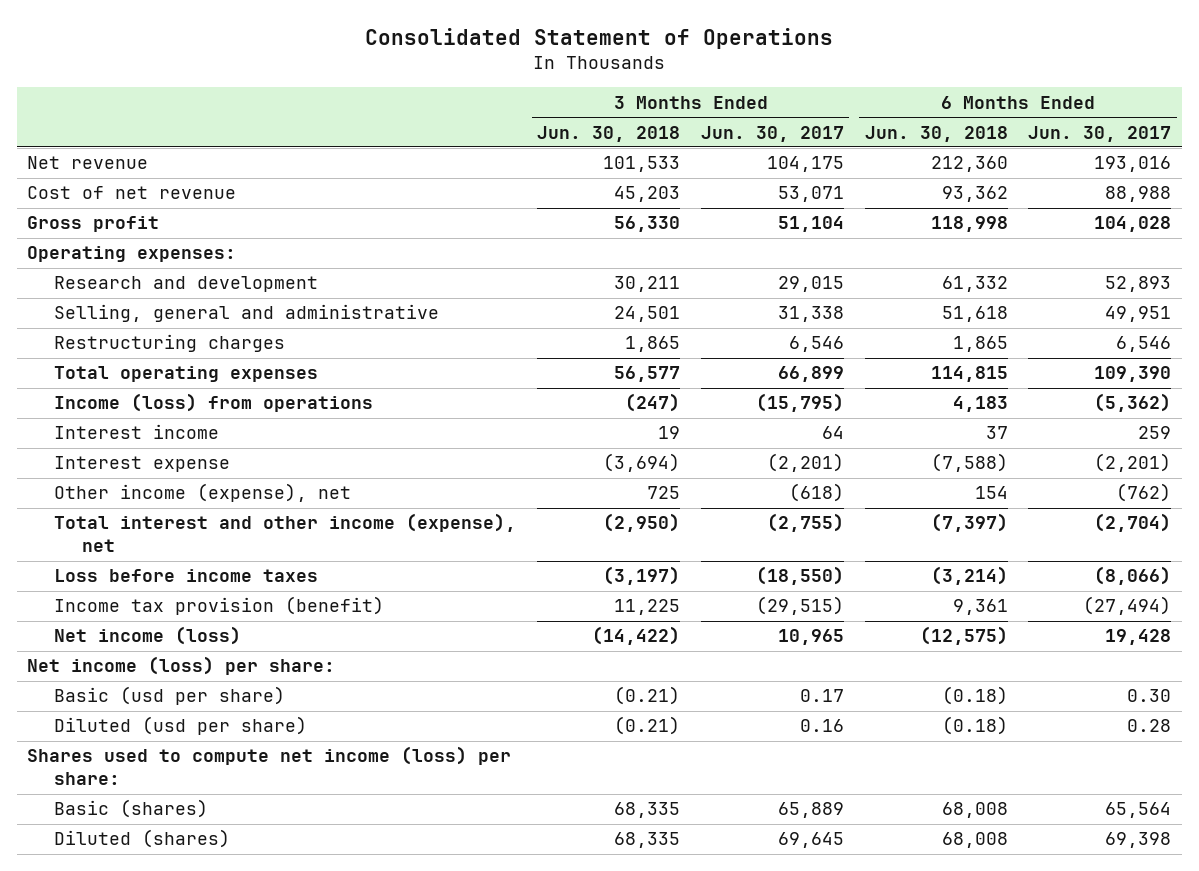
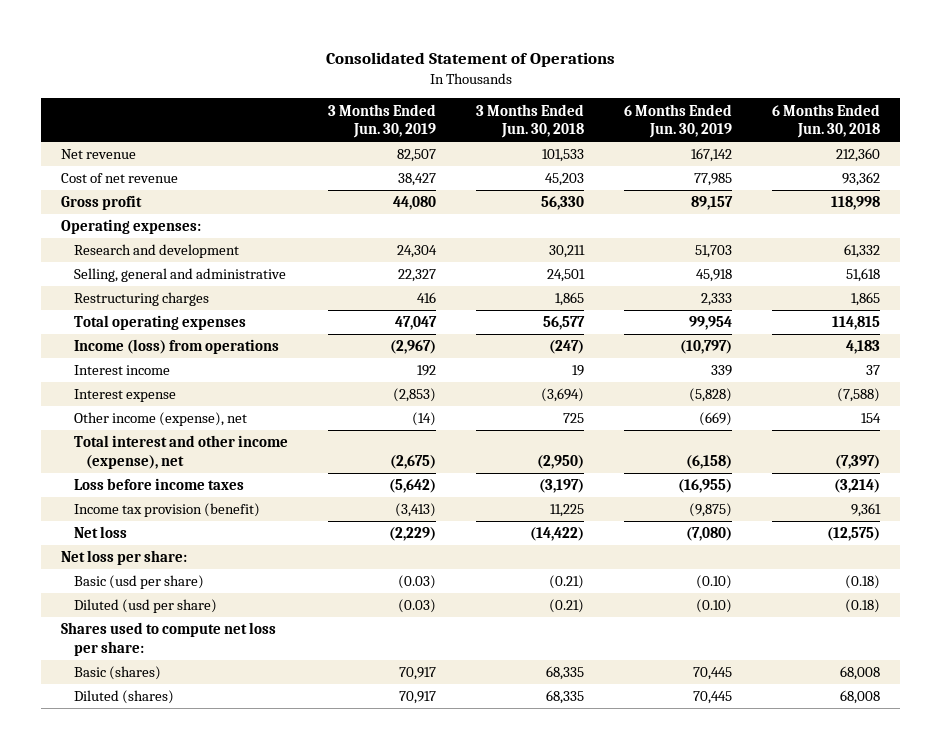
[700,125,844,142] Jun. 30, 2017 -> none
[1028,125,1172,142] Jun. 30, 2017 -> none
none -> [327,103,436,139] 3 Months Ended Jun. 30, 2019
none -> [623,103,732,139] 6 Months Ended Jun. 30, 2019
[54,626,242,646] Net income (loss) -> [73,526,127,539] Net loss
[27,656,336,676] Net income (loss) per share: -> [61,550,188,566] Net loss per share:
[27,746,512,786] Shares used to compute net income (loss) per share: -> [61,622,277,656] Shares used to compute net loss per share:

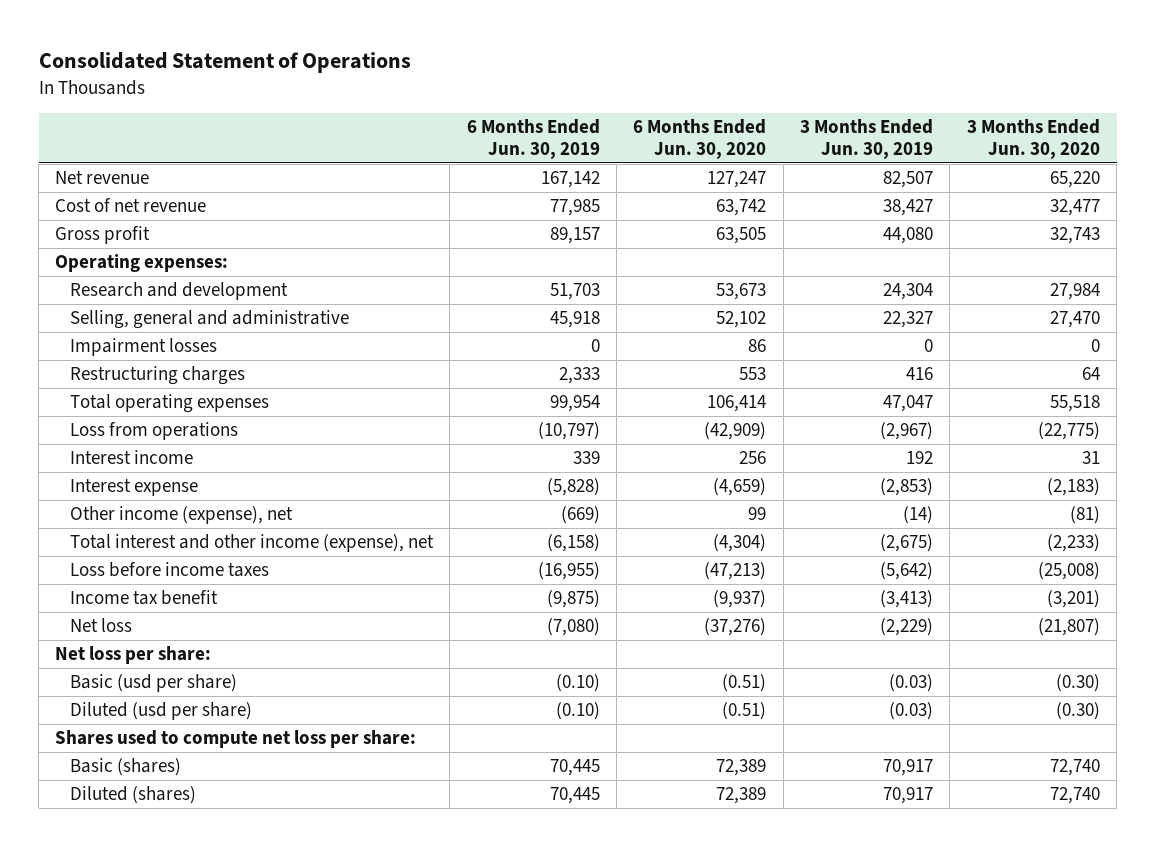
[475,103,584,139] 3 Months Ended Jun. 30, 2018 -> none
[771,103,880,139] 6 Months Ended Jun. 30, 2018 -> none
none -> [633,118,767,160] 6 Months Ended Jun. 30, 2020
none -> [966,118,1100,160] 3 Months Ended Jun. 30, 2020
none -> [69,338,217,357] Impairment losses
[73,339,279,355] Income (loss) from operations -> [69,422,238,441] Loss from operations
[73,503,260,518] Income tax provision (benefit) -> [69,590,218,606] Income tax benefit

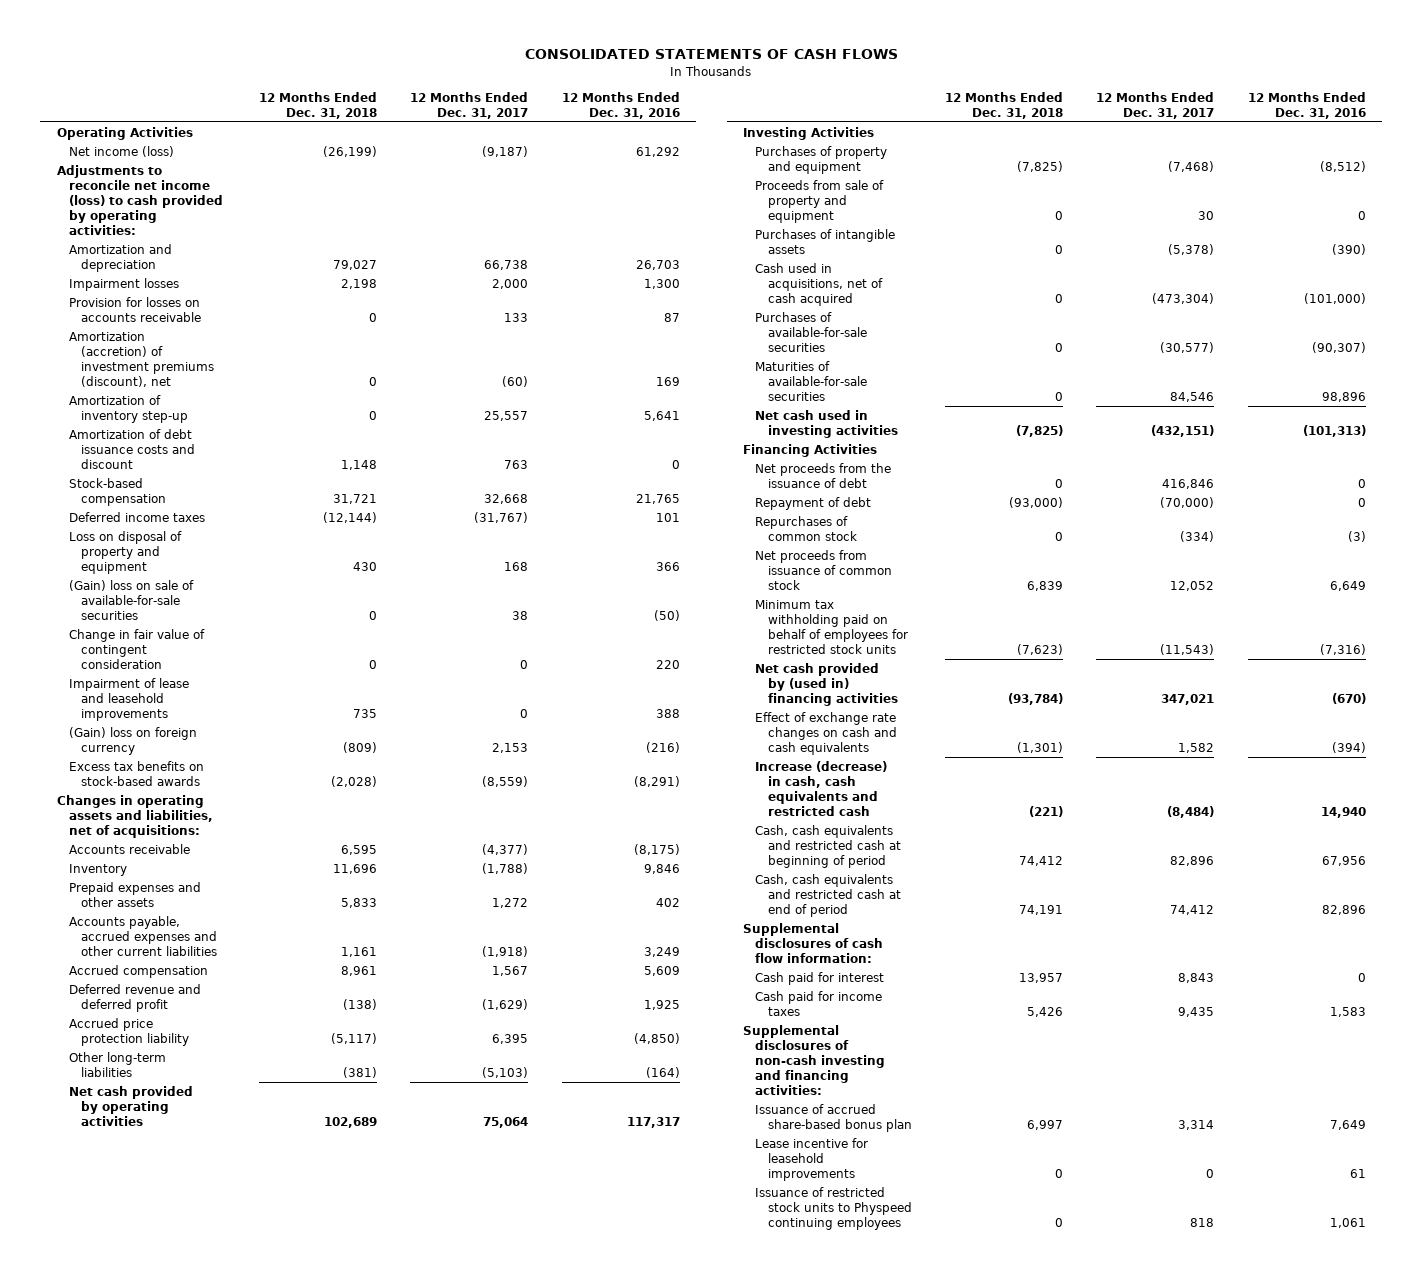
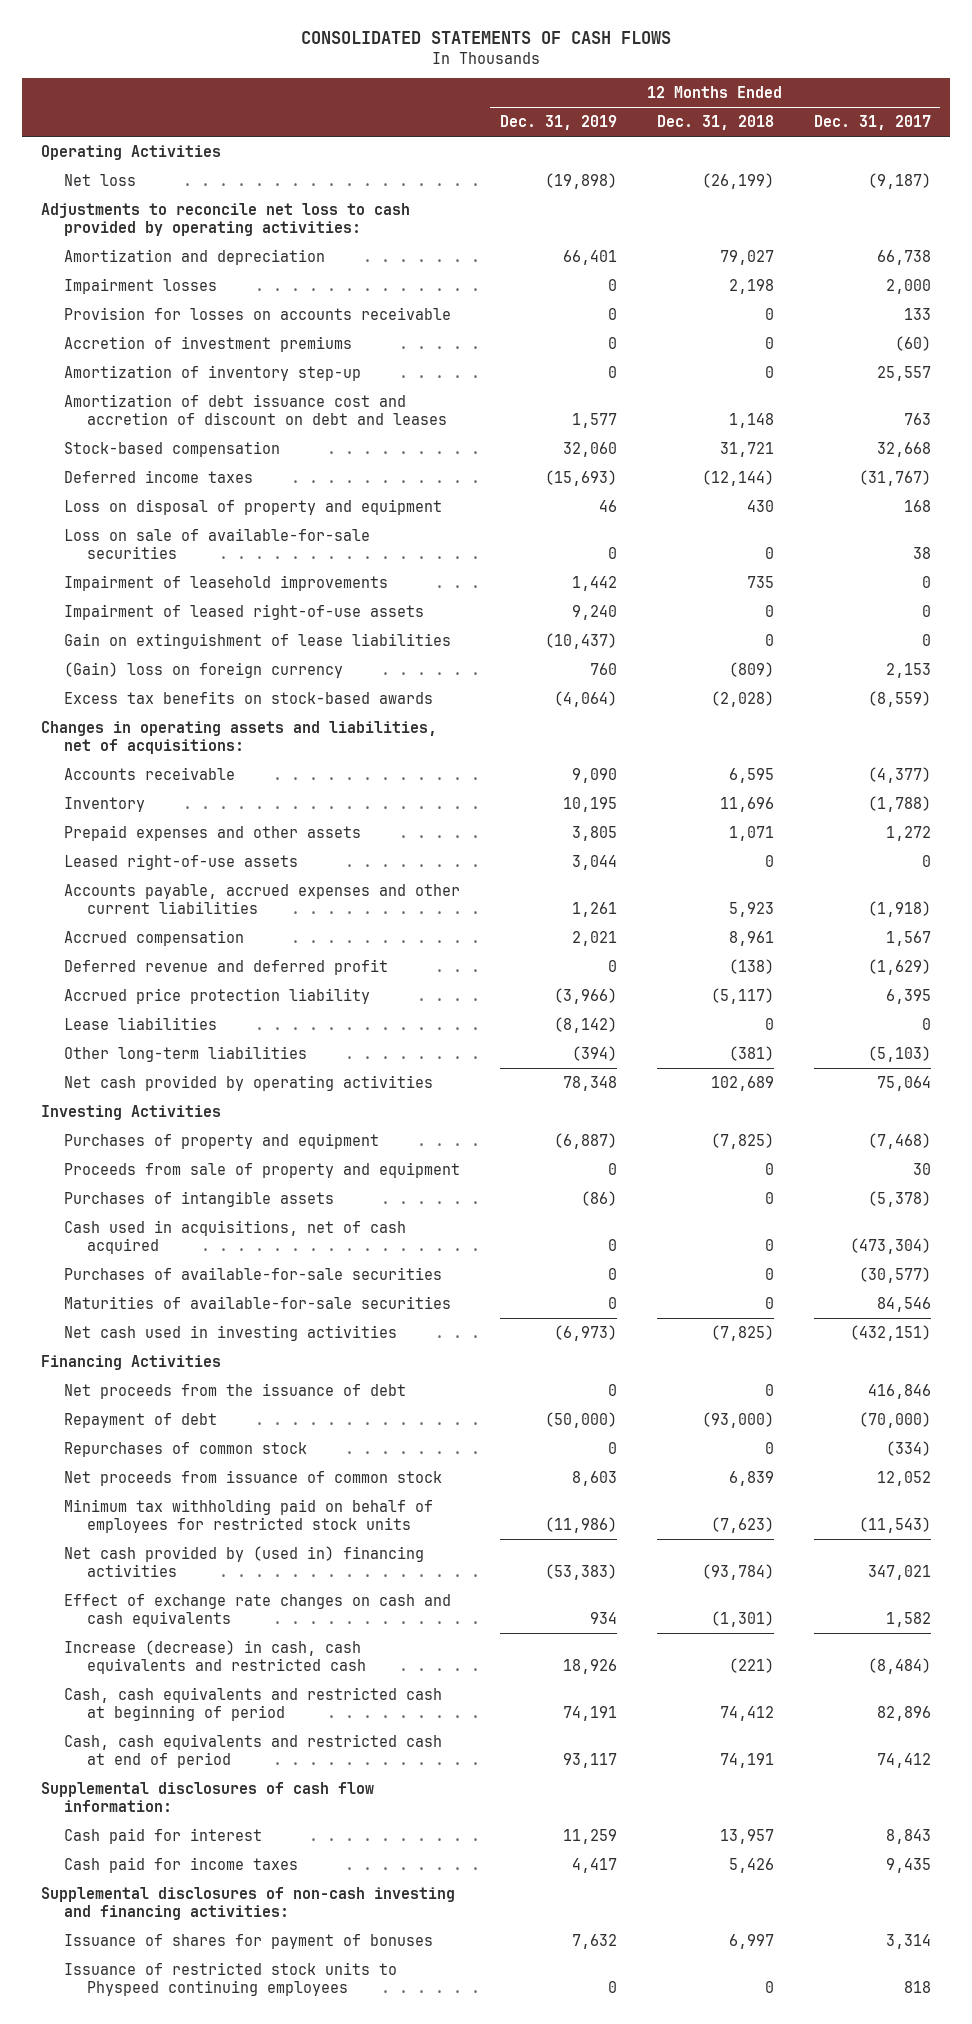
[561,91,680,119] 12 Months Ended Dec. 31, 2016 -> none
none -> [499,115,617,131] Dec. 31, 2019
[69,145,175,157] Net income (loss) -> [64,173,137,186] Net loss
[57,164,224,235] Adjustments to reconcile net income (loss) to cash provided by operating activities: -> [41,202,411,236] Adjustments to reconcile net loss to cash provided by operating activities:
[69,331,215,387] Amortization (accretion) of investment premiums (discount), net -> [64,335,353,352] Accretion of investment premiums
[69,428,196,469] Amortization of debt issuance costs and discount -> [64,393,447,425] Amortization of debt issuance cost and accretion of discount on debt and leases
[69,628,206,669] Change in fair value of contingent consideration -> none
[69,579,195,620] (Gain) loss on sale of available-for-sale securities -> [64,527,371,559] Loss on sale of available-for-sale securities
[69,677,190,721] Impairment of lease and leasehold improvements -> [64,574,389,591] Impairment of leasehold improvements
none -> [64,603,425,620] Impairment of leased right-of-use assets
none -> [64,632,452,649] Gain on extinguishment of lease liabilities
[340,897,377,908] 5,833 -> [728,825,774,841] 1,071
none -> [64,853,299,870] Leased right-of-use assets
[340,946,377,957] 1,161 -> [728,901,774,917] 5,923
none -> [64,1016,218,1030] Lease liabilities
[755,1137,869,1181] Lease incentive for leasehold improvements -> none
[755,1103,912,1132] Issuance of accrued share-based bonus plan -> [64,1933,434,1949] Issuance of shares for payment of bonuses

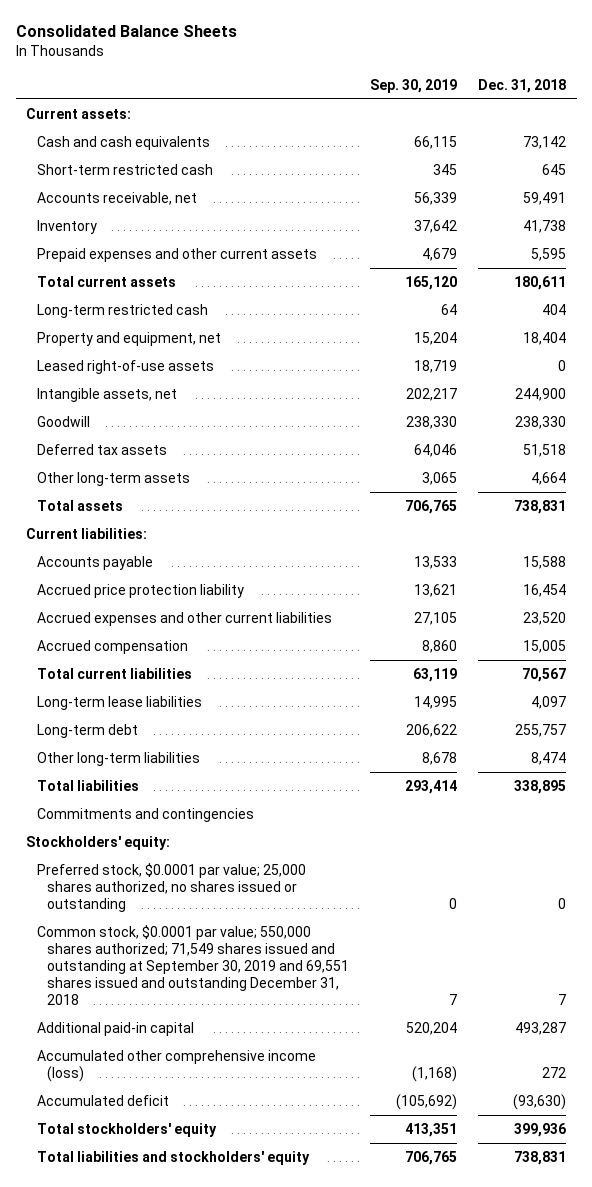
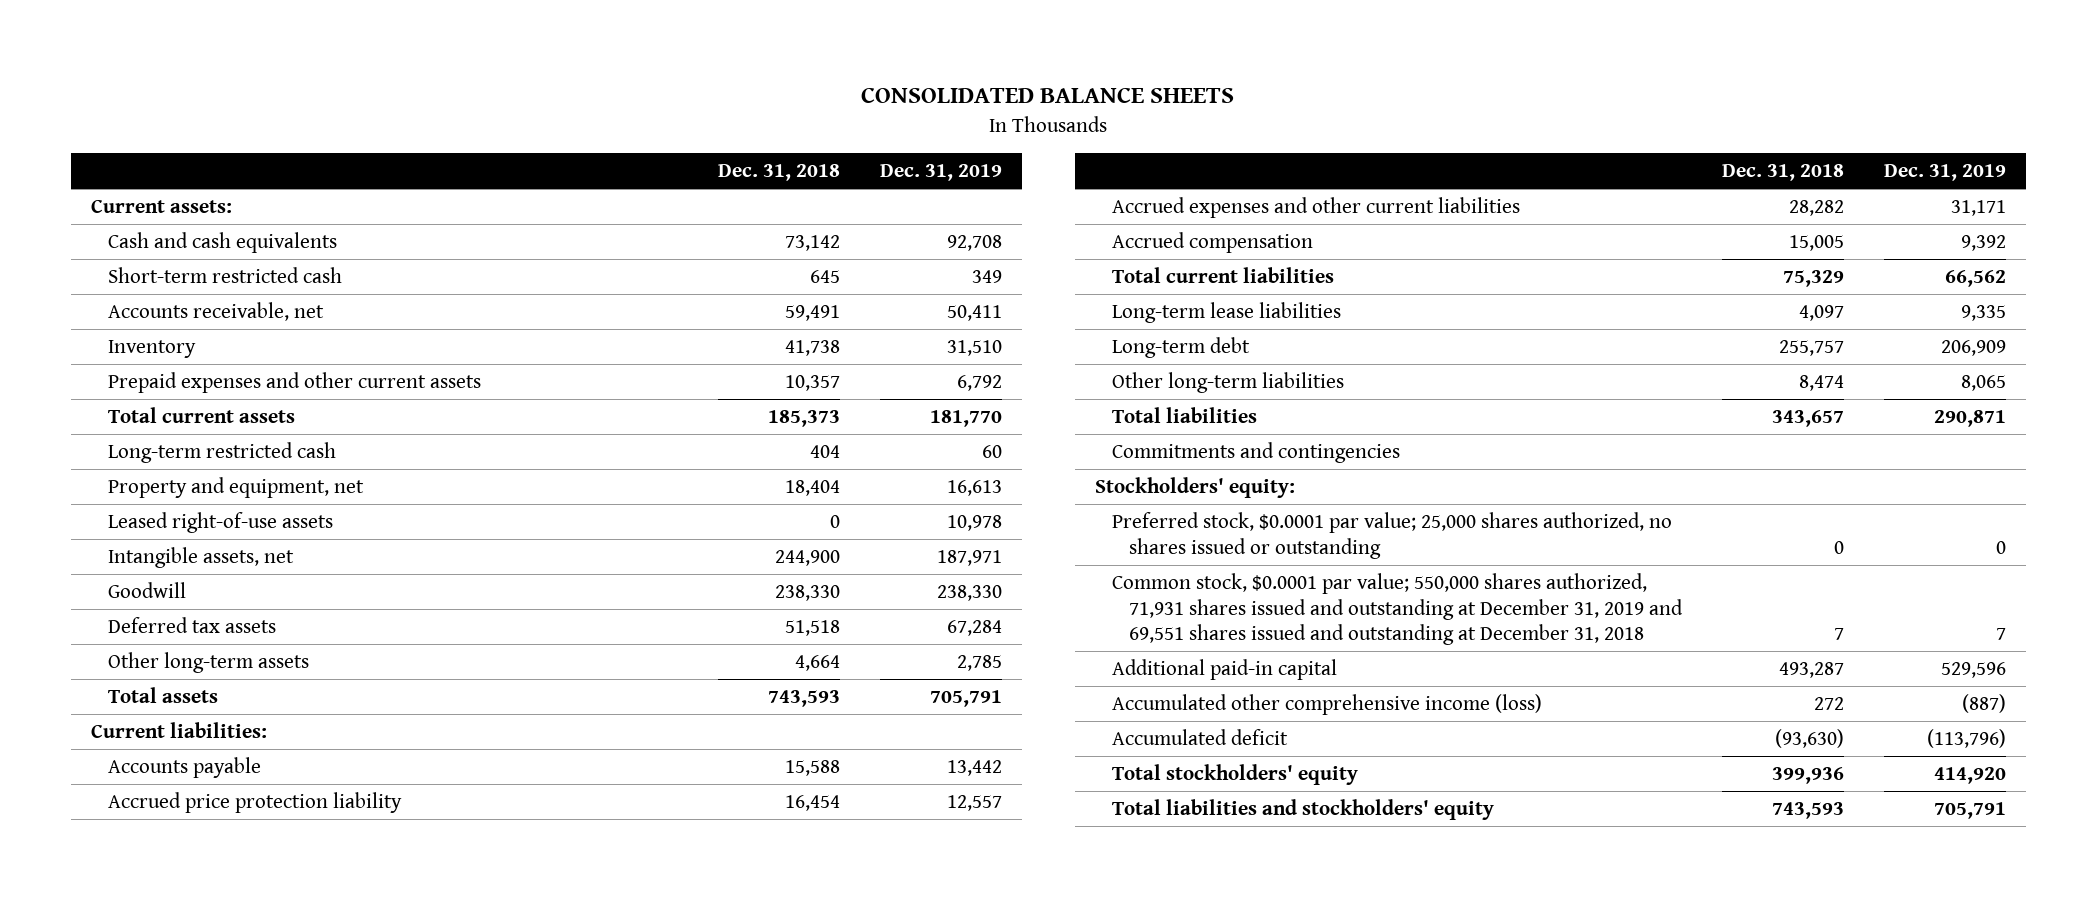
[15,25,237,38] Consolidated Balance Sheets -> [861,87,1235,104] CONSOLIDATED BALANCE SHEETS
[370,78,458,93] Sep. 30, 2019 -> none
none -> [880,164,1003,182] Dec. 31, 2019
[531,247,567,261] 5,595 -> [784,375,840,392] 10,357
[514,275,567,290] 180,611 -> [767,410,840,428] 185,373
[514,499,567,514] 738,831 -> [767,690,840,708] 743,593
[523,611,567,625] 23,520 -> [1789,200,1845,217] 28,282
[522,667,567,682] 70,567 -> [1783,270,1845,288] 75,329
[514,779,567,794] 338,895 -> [1772,410,1845,428] 343,657
[36,924,350,1005] Common stock, $0.0001 par value; 550,000 shares authorized; 71,549 shares issued and outstanding at September 30, 2019 and 69,551 shares issued and outstanding December 31, 2018 -> [1111,573,1684,646] Common stock, $0.0001 par value; 550,000 shares authorized, 71,931 shares issued and outstanding at December 31, 2019 and 69,551 shares issued and outstanding at December 31, 2018
[514,1150,567,1165] 738,831 -> [1772,802,1845,820] 743,593

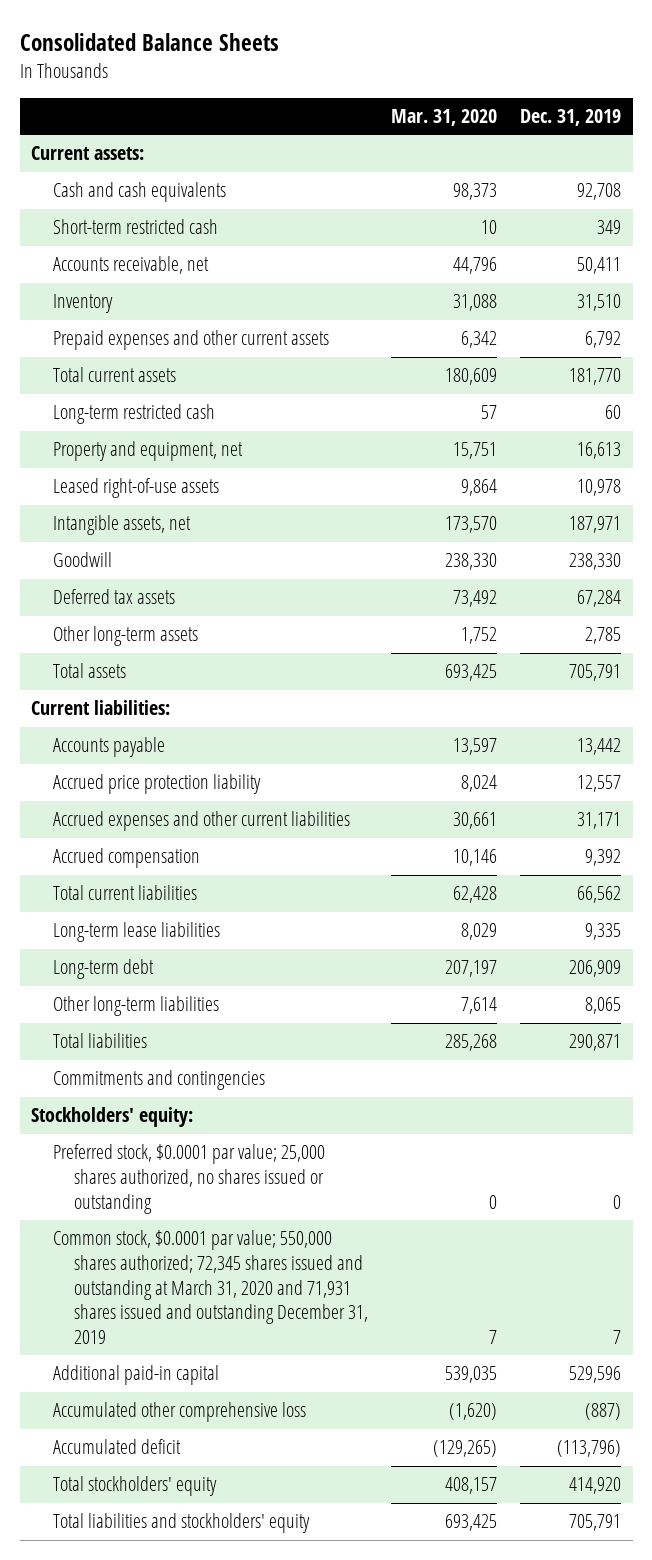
[861,87,1235,104] CONSOLIDATED BALANCE SHEETS -> [19,32,279,51] Consolidated Balance Sheets
[717,164,840,182] Dec. 31, 2018 -> none
none -> [390,109,497,127] Mar. 31, 2020
[1111,573,1684,646] Common stock, $0.0001 par value; 550,000 shares authorized, 71,931 shares issued and outstanding at December 31, 2019 and 69,551 shares issued and outstanding at December 31, 2018 -> [52,1230,368,1344] Common stock, $0.0001 par value; 550,000 shares authorized; 72,345 shares issued and outstanding at March 31, 2020 and 71,931 shares issued and outstanding December 31, 2019
[1111,694,1542,716] Accumulated other comprehensive income (loss) -> [52,1402,306,1423] Accumulated other comprehensive loss

